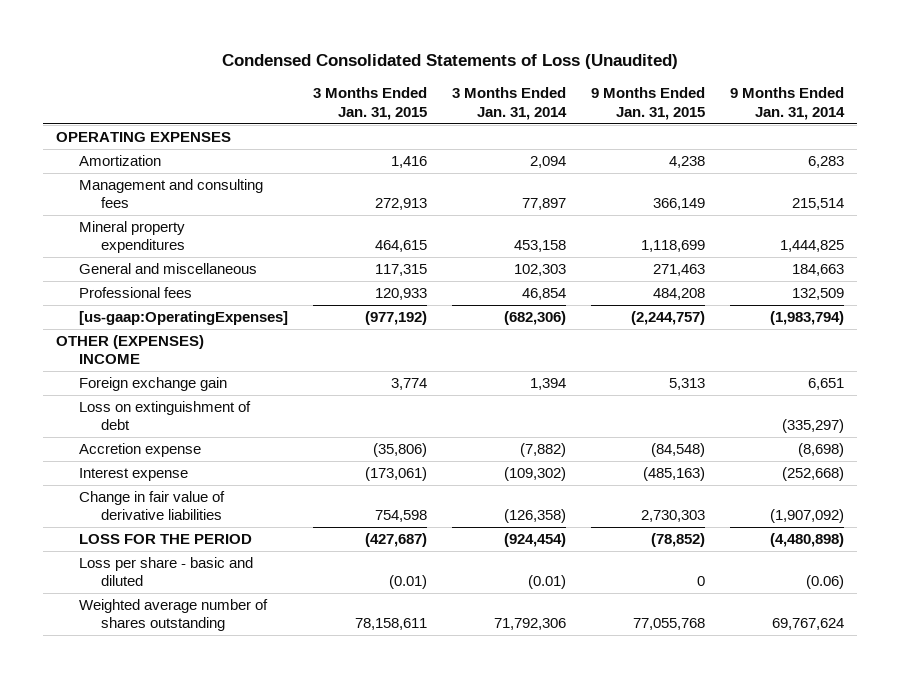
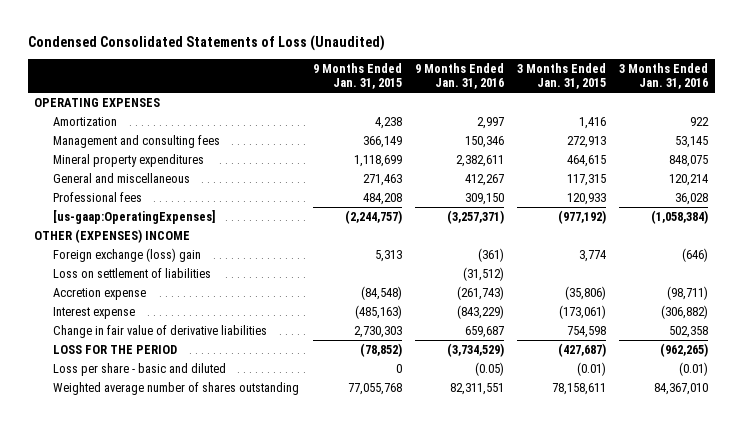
[451,87,567,120] 3 Months Ended Jan. 31, 2014 -> none
[730,87,846,120] 9 Months Ended Jan. 31, 2014 -> none
none -> [414,62,504,90] 9 Months Ended Jan. 31, 2016
none -> [619,62,709,90] 3 Months Ended Jan. 31, 2016
[78,377,227,392] Foreign exchange gain -> [53,247,202,262] Foreign exchange (loss) gain
[78,401,251,431] Loss on extinguishment of debt -> [53,267,212,278] Loss on settlement of liabilities

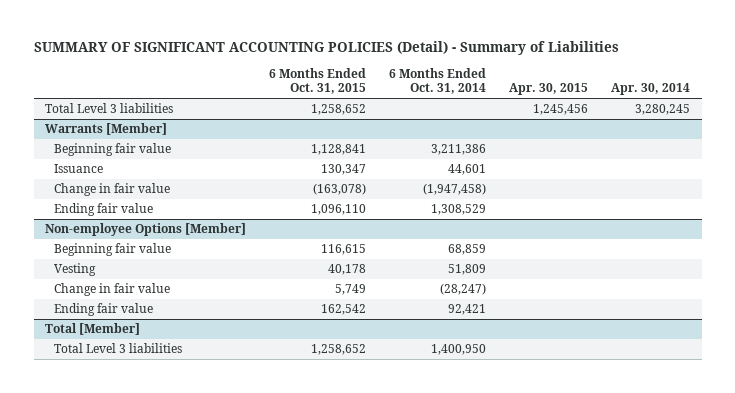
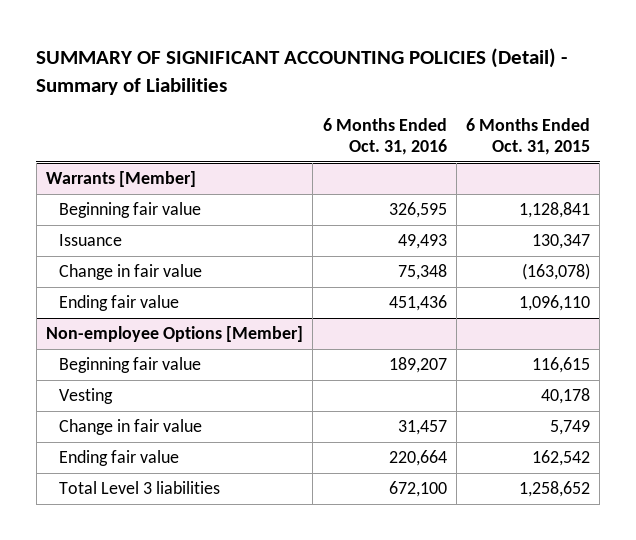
[389,68,487,95] 6 Months Ended Oct. 31, 2014 -> none
[509,83,589,96] Apr. 30, 2015 -> none
[611,83,691,96] Apr. 30, 2014 -> none
none -> [322,117,447,156] 6 Months Ended Oct. 31, 2016
[45,103,174,114] Total Level 3 liabilities -> none
[45,323,141,336] Total [Member] -> none

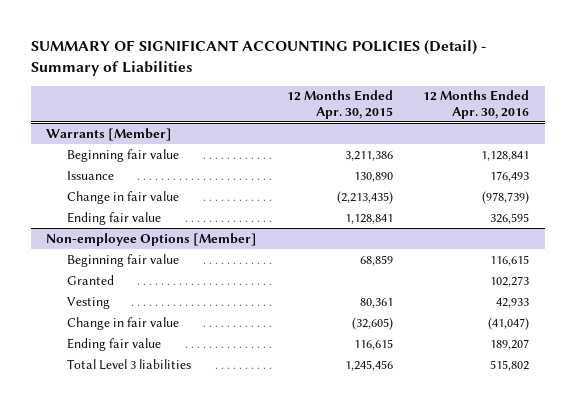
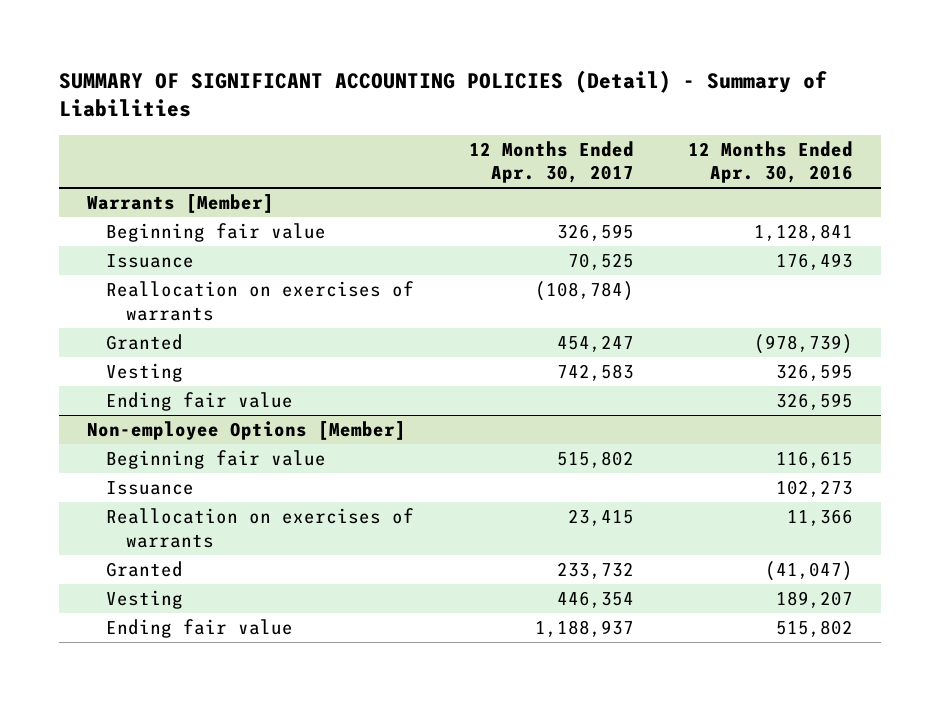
[287,90,394,119] 12 Months Ended Apr. 30, 2015 -> none
none -> [468,140,634,184] 12 Months Ended Apr. 30, 2017
none -> [106,280,415,321] Reallocation on exercises of warrants
[67,190,180,204] Change in fair value -> [106,333,184,350] Granted
none -> [106,362,184,382] Vesting
[67,316,180,330] Change in fair value -> none
[67,358,192,370] Total Level 3 liabilities -> none
none -> [106,480,195,495] Issuance
none -> [106,507,415,548] Reallocation on exercises of warrants
[490,275,530,287] 102,273 -> [765,560,854,581] (41,047)
[496,297,530,308] 42,933 -> [776,590,854,608] 189,207
[490,338,530,350] 189,207 -> [776,619,854,637] 515,802

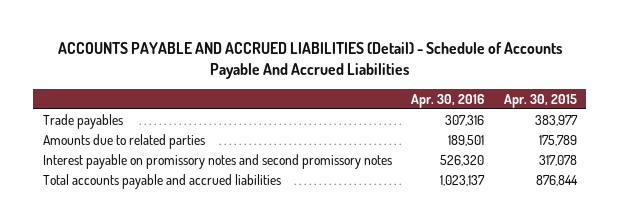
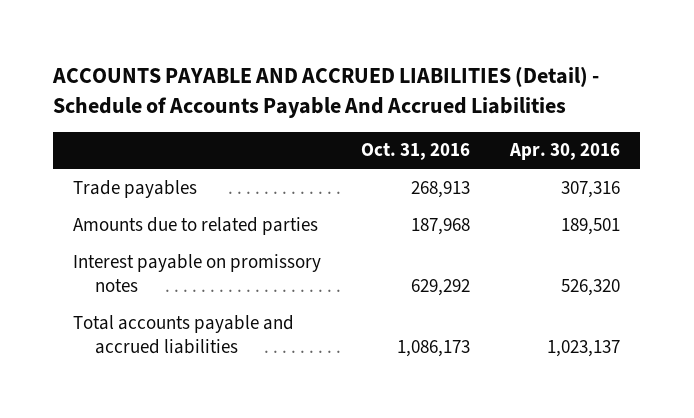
[503,93,577,108] Apr. 30, 2015 -> none
none -> [361,143,471,161] Oct. 31, 2016
[42,153,392,169] Interest payable on promissory notes and second promissory notes -> [73,253,322,293] Interest payable on promissory notes

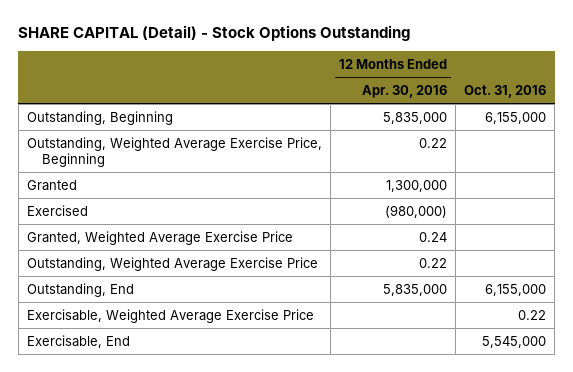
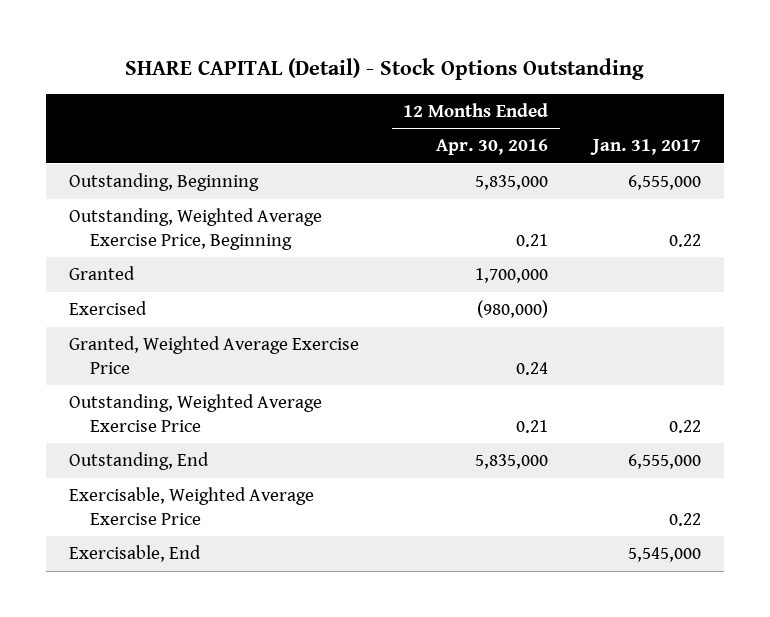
[464,84,547,98] Oct. 31, 2016 -> none
none -> [590,139,702,156] Jan. 31, 2017
[419,137,448,148] 0.22 -> [516,233,549,247] 0.21
[386,179,448,192] 1,300,000 -> [475,268,549,284] 1,700,000
[419,257,448,268] 0.22 -> [516,419,549,433] 0.21

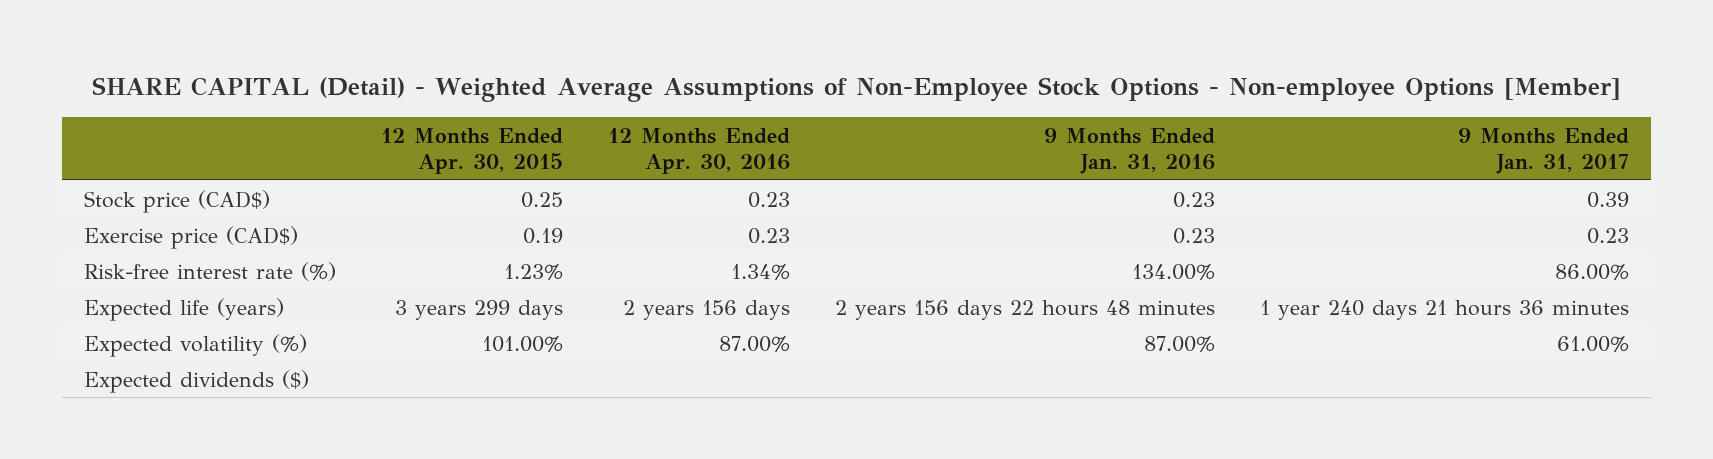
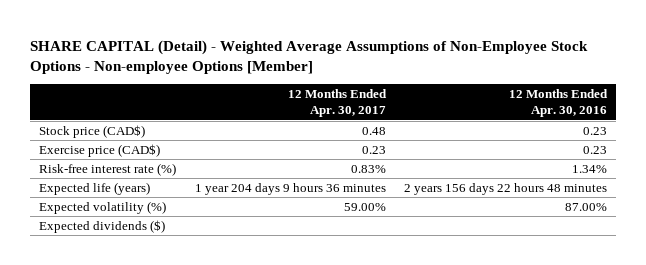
[380,127,563,175] 12 Months Ended Apr. 30, 2015 -> none
[1043,127,1215,175] 9 Months Ended Jan. 31, 2016 -> none
[1457,127,1629,175] 9 Months Ended Jan. 31, 2017 -> none
none -> [287,89,387,118] 12 Months Ended Apr. 30, 2017
[622,299,790,320] 2 years 156 days -> [403,182,607,195] 2 years 156 days 22 hours 48 minutes

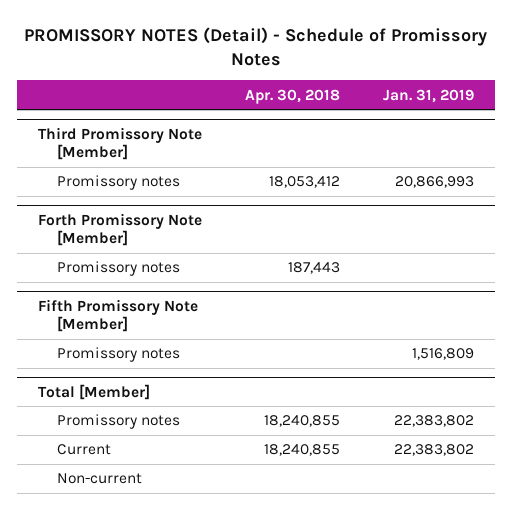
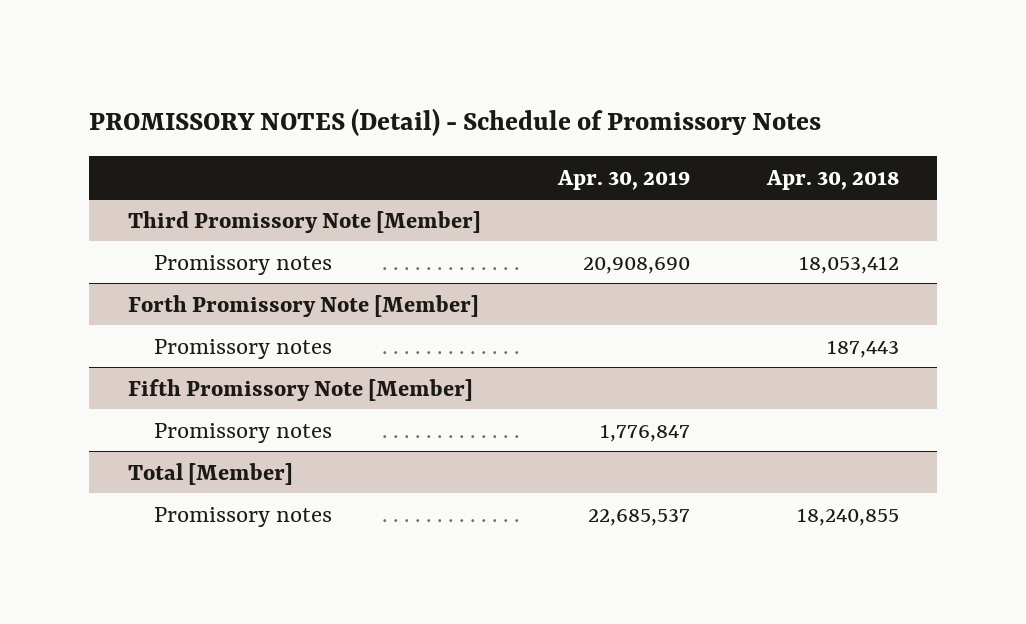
[382,88,474,103] Jan. 31, 2019 -> none
none -> [556,169,690,190] Apr. 30, 2019
[57,444,112,456] Current -> none
[57,473,143,485] Non-current -> none

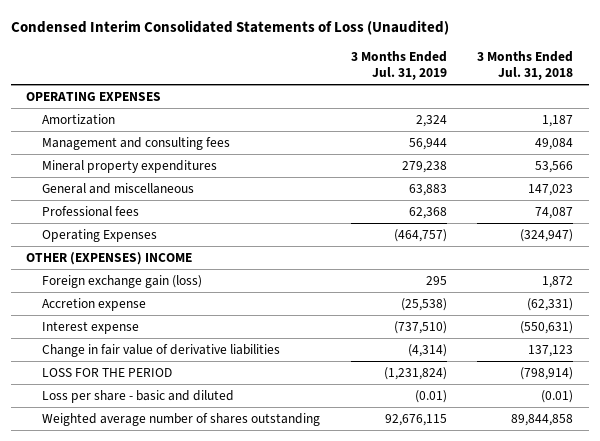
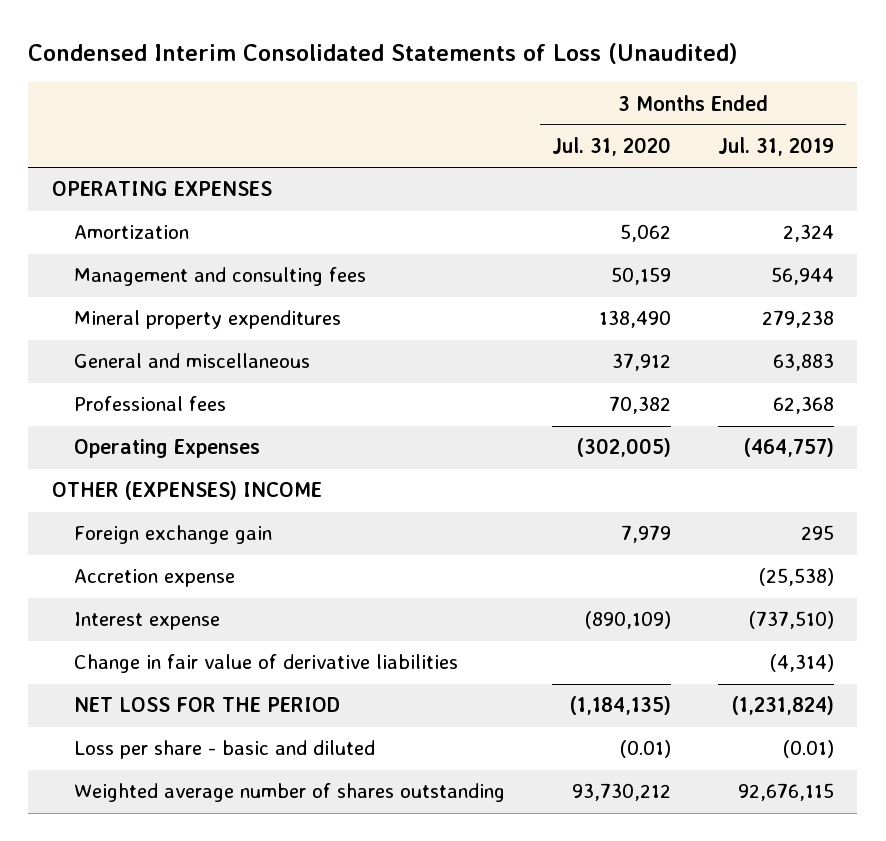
[477,50,574,81] 3 Months Ended Jul. 31, 2018 -> none
none -> [552,137,672,157] Jul. 31, 2020
[42,274,203,288] Foreign exchange gain (loss) -> [74,525,273,545] Foreign exchange gain
[42,367,173,377] LOSS FOR THE PERIOD -> [74,697,341,713] NET LOSS FOR THE PERIOD

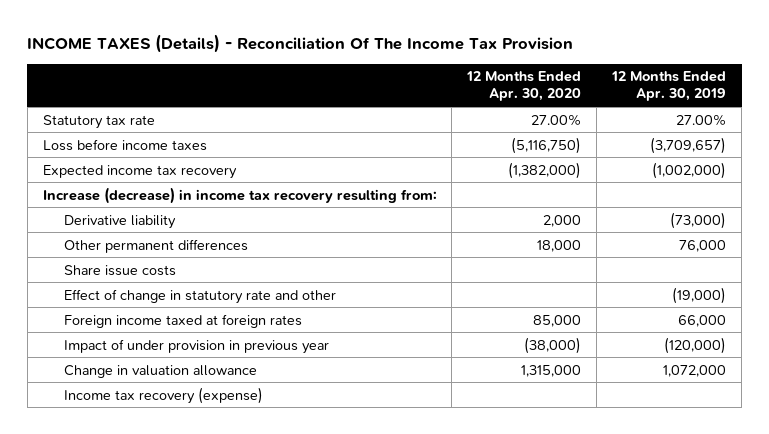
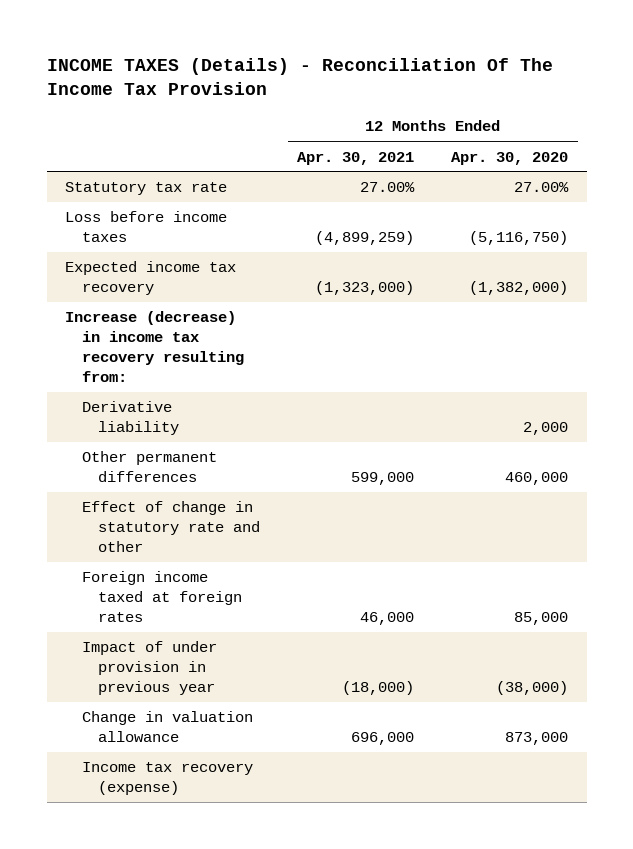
[611,71,727,102] 12 Months Ended Apr. 30, 2019 -> none
none -> [297,151,415,165] Apr. 30, 2021
[64,264,177,276] Share issue costs -> none
[537,239,582,252] 18,000 -> [505,472,569,486] 460,000
[521,364,582,377] 1,315,000 -> [505,732,569,746] 873,000

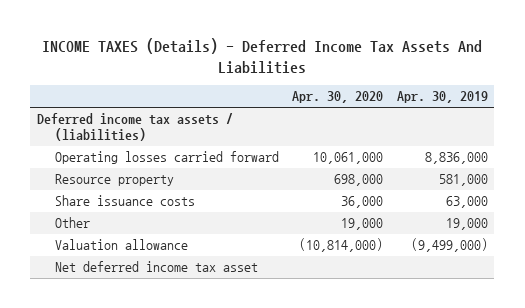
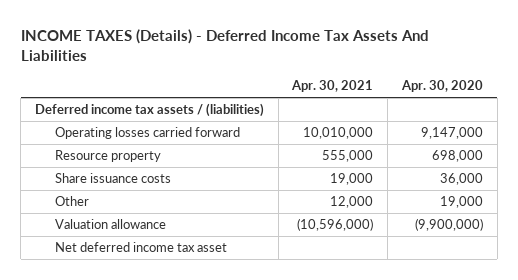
[396,91,488,104] Apr. 30, 2019 -> none
none -> [291,80,374,93] Apr. 30, 2021
[313,152,384,165] 10,061,000 -> [421,127,484,140] 9,147,000
[299,238,384,253] (10,814,000) -> [415,218,484,232] (9,900,000)

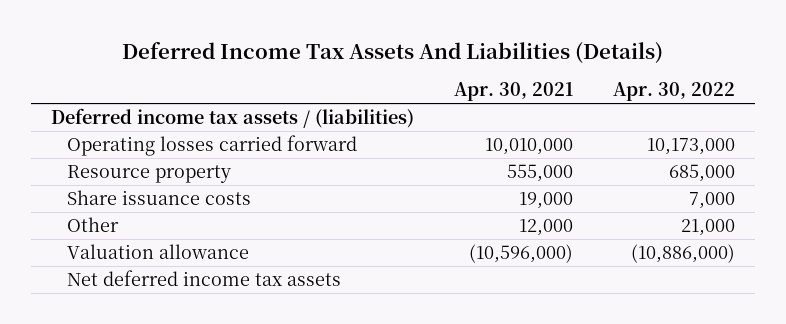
[20,28,429,61] INCOME TAXES (Details) - Deferred Income Tax Assets And Liabilities -> [121,41,663,64] Deferred Income Tax Assets And Liabilities (Details)
[401,80,484,93] Apr. 30, 2020 -> none
none -> [612,82,735,102] Apr. 30, 2022
[55,242,228,253] Net deferred income tax asset -> [66,270,341,287] Net deferred income tax assets

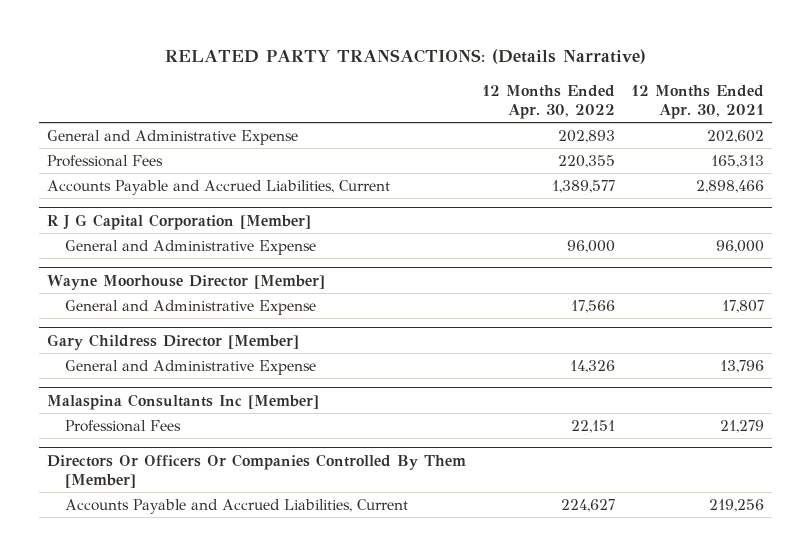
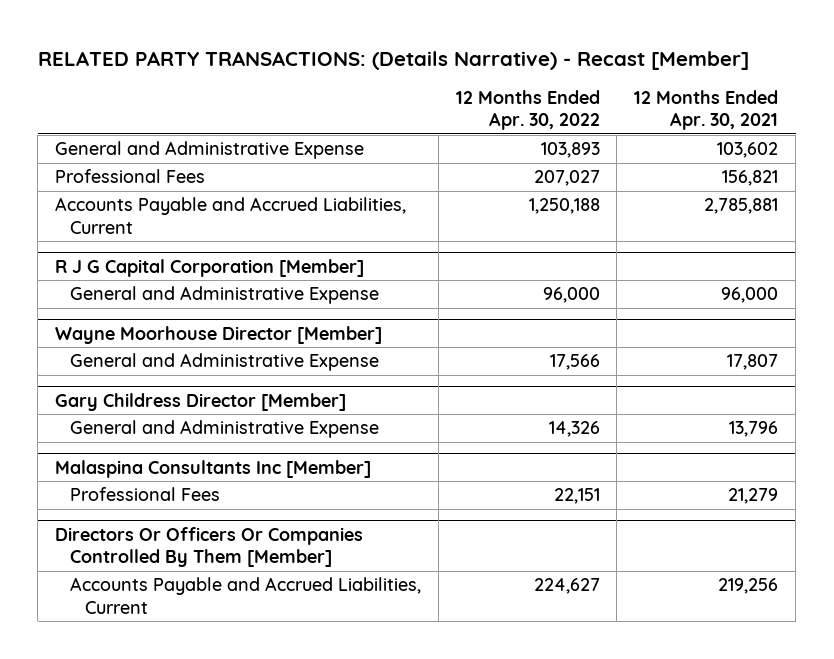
[165,49,647,65] RELATED PARTY TRANSACTIONS: (Details Narrative) -> [37,50,749,70] RELATED PARTY TRANSACTIONS: (Details Narrative) - Recast [Member]
[557,130,615,144] 202,893 -> [540,142,600,159] 103,893
[707,130,765,144] 202,602 -> [717,142,779,159] 103,602
[557,155,615,169] 220,355 -> [533,170,600,187] 207,027
[711,155,765,169] 165,313 -> [722,170,779,187] 156,821
[551,180,615,194] 1,389,577 -> [528,198,600,215] 1,250,188
[696,180,765,194] 2,898,466 -> [704,198,779,215] 2,785,881

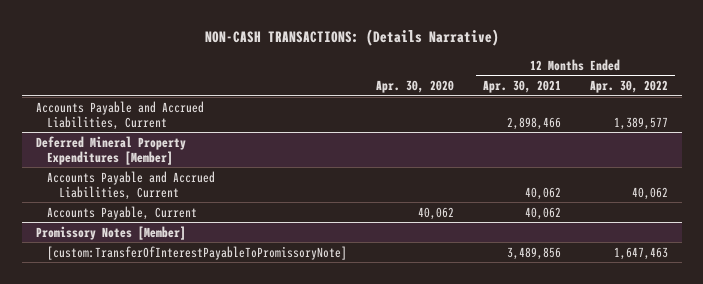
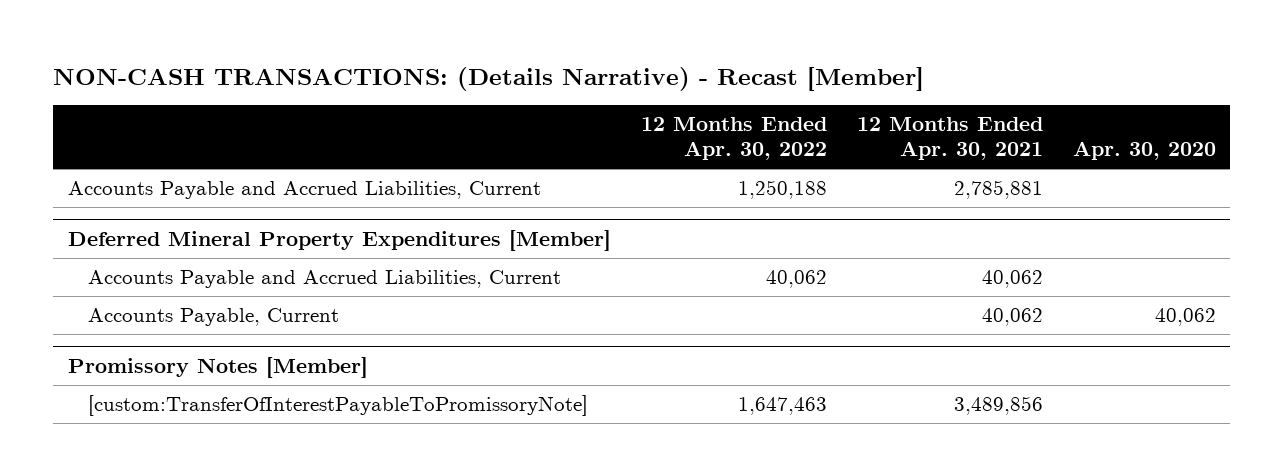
[204,28,499,46] NON-CASH TRANSACTIONS: (Details Narrative) -> [53,67,925,92] NON-CASH TRANSACTIONS: (Details Narrative) - Recast [Member]
[506,116,561,130] 2,898,466 -> [953,180,1043,200] 2,785,881
[613,116,668,130] 1,389,577 -> [738,180,828,200] 1,250,188

